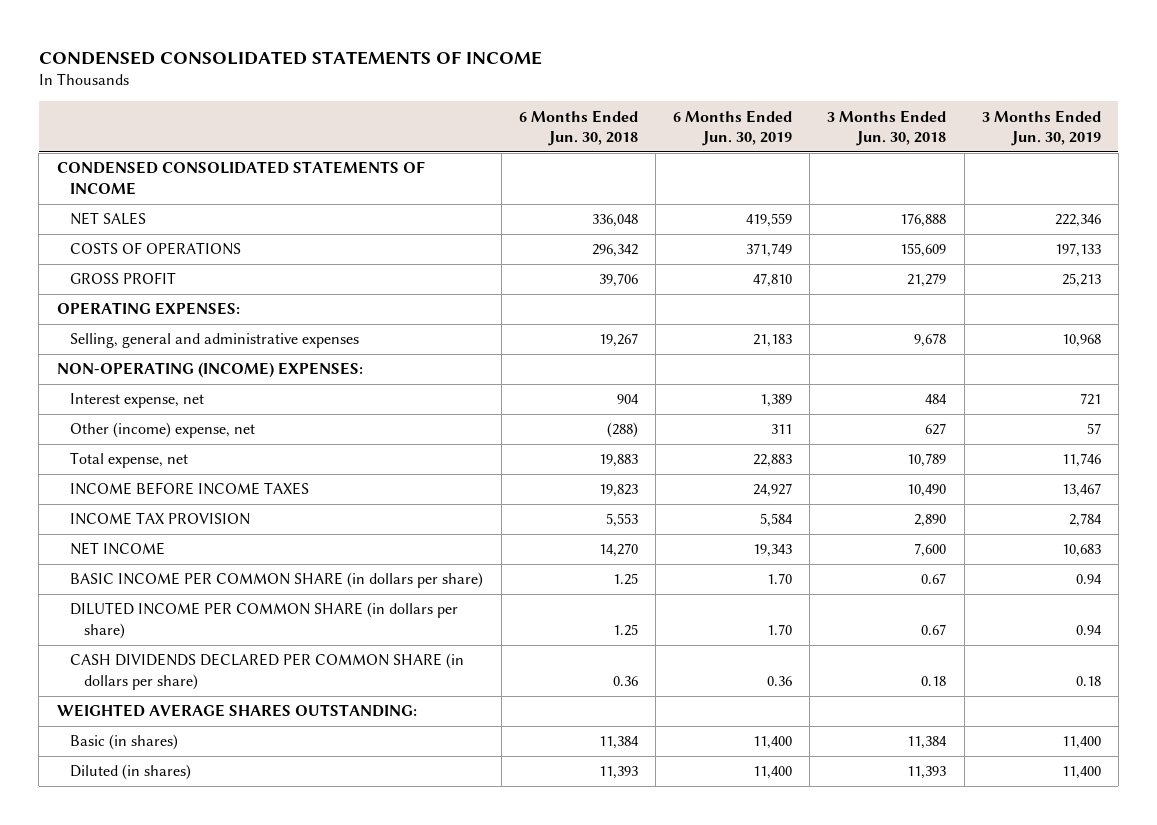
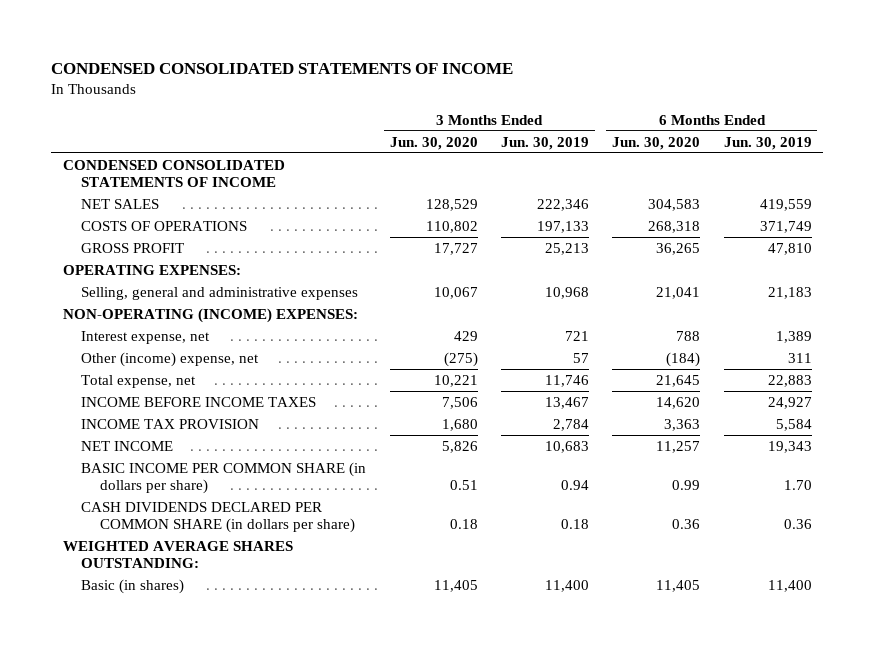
[518,109,638,146] 6 Months Ended Jun. 30, 2018 -> none
[827,109,947,146] 3 Months Ended Jun. 30, 2018 -> none
none -> [389,136,478,150] Jun. 30, 2020
none -> [612,136,701,150] Jun. 30, 2020
[70,602,459,639] DILUTED INCOME PER COMMON SHARE (in dollars per share) -> none
[70,764,192,781] Diluted (in shares) -> none

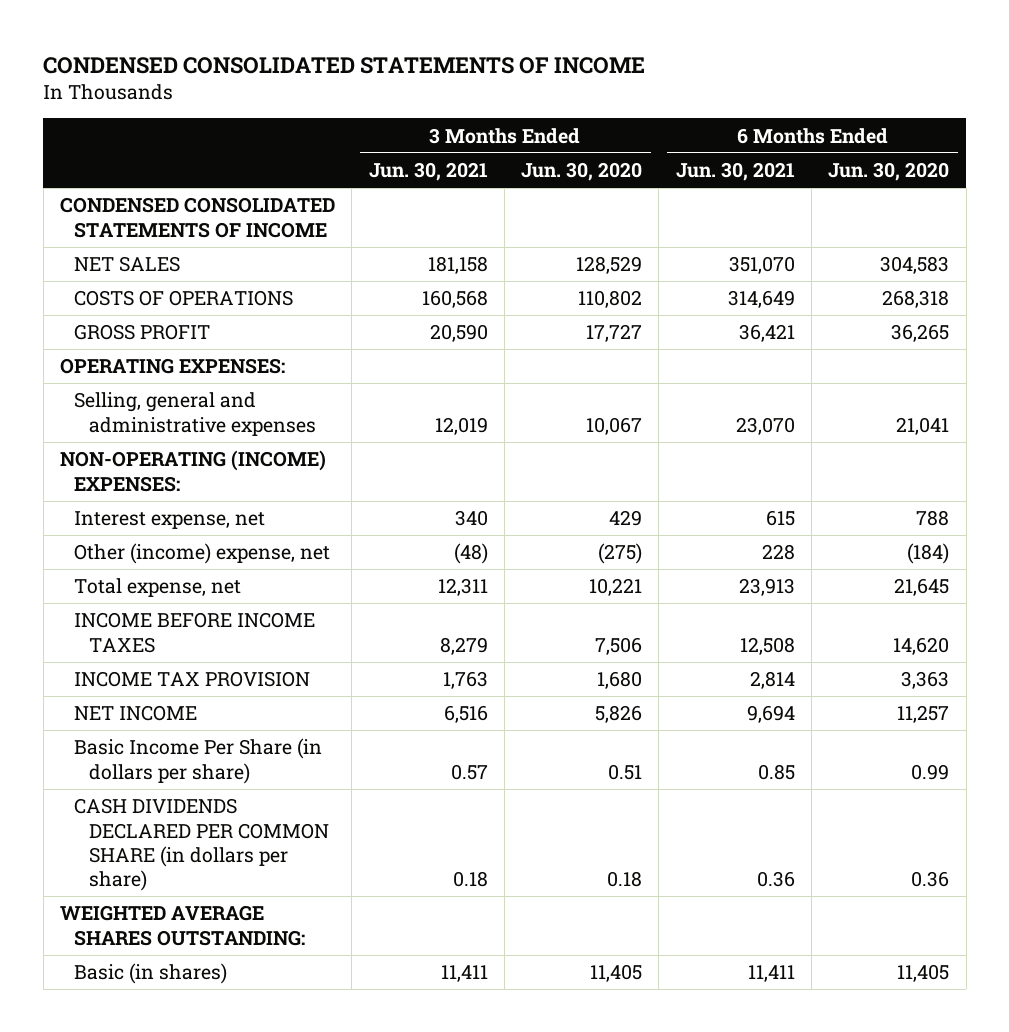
[500,136,589,150] Jun. 30, 2019 -> none
[723,136,812,150] Jun. 30, 2019 -> none
none -> [368,162,488,182] Jun. 30, 2021
none -> [675,162,795,182] Jun. 30, 2021
[81,461,367,495] BASIC INCOME PER COMMON SHARE (in dollars per share) -> [74,738,323,784] Basic Income Per Share (in dollars per share)

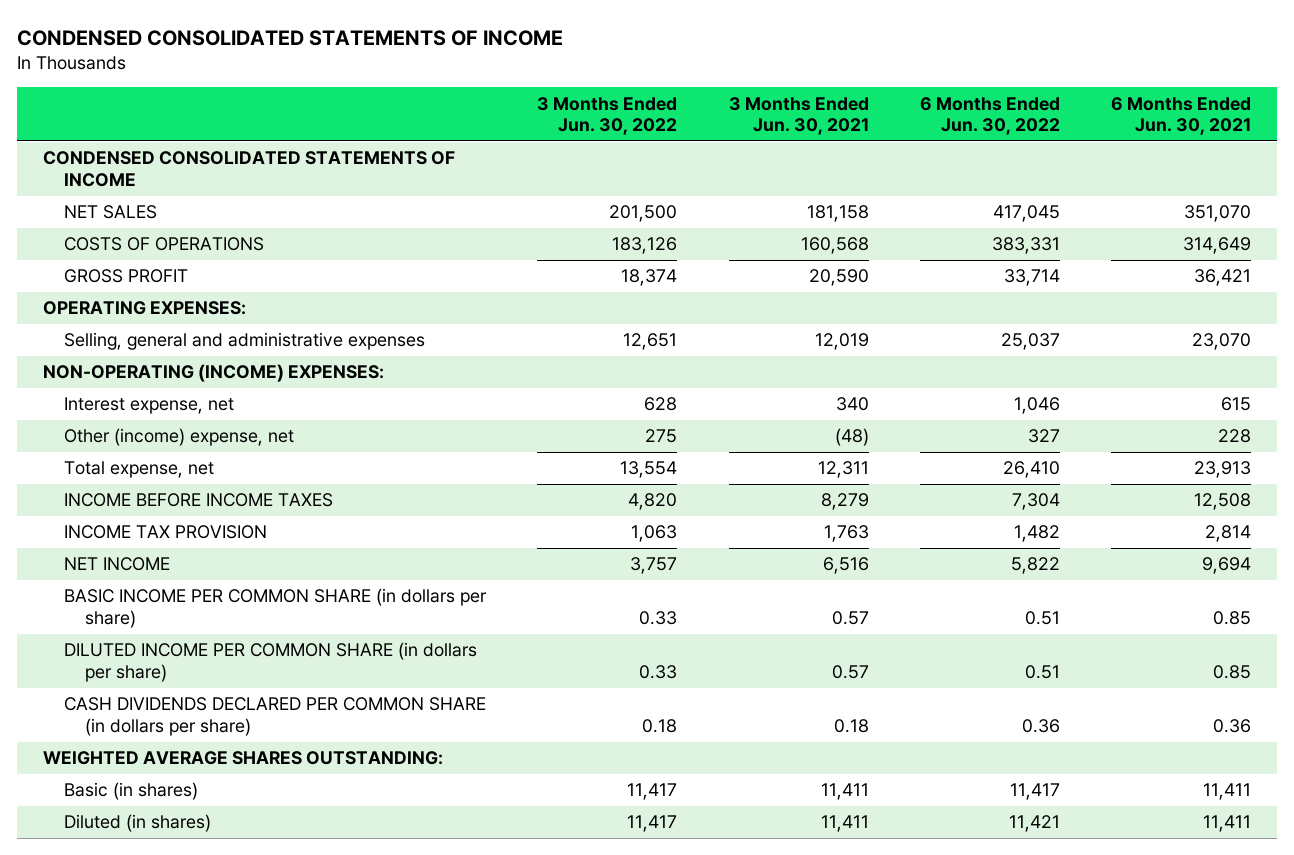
[521,162,643,182] Jun. 30, 2020 -> none
[828,162,950,182] Jun. 30, 2020 -> none
none -> [537,96,678,136] 3 Months Ended Jun. 30, 2022
none -> [919,96,1060,136] 6 Months Ended Jun. 30, 2022
[74,738,323,784] Basic Income Per Share (in dollars per share) -> [63,588,487,628] BASIC INCOME PER COMMON SHARE (in dollars per share)
none -> [63,642,477,682] DILUTED INCOME PER COMMON SHARE (in dollars per share)
none -> [63,814,211,833] Diluted (in shares)

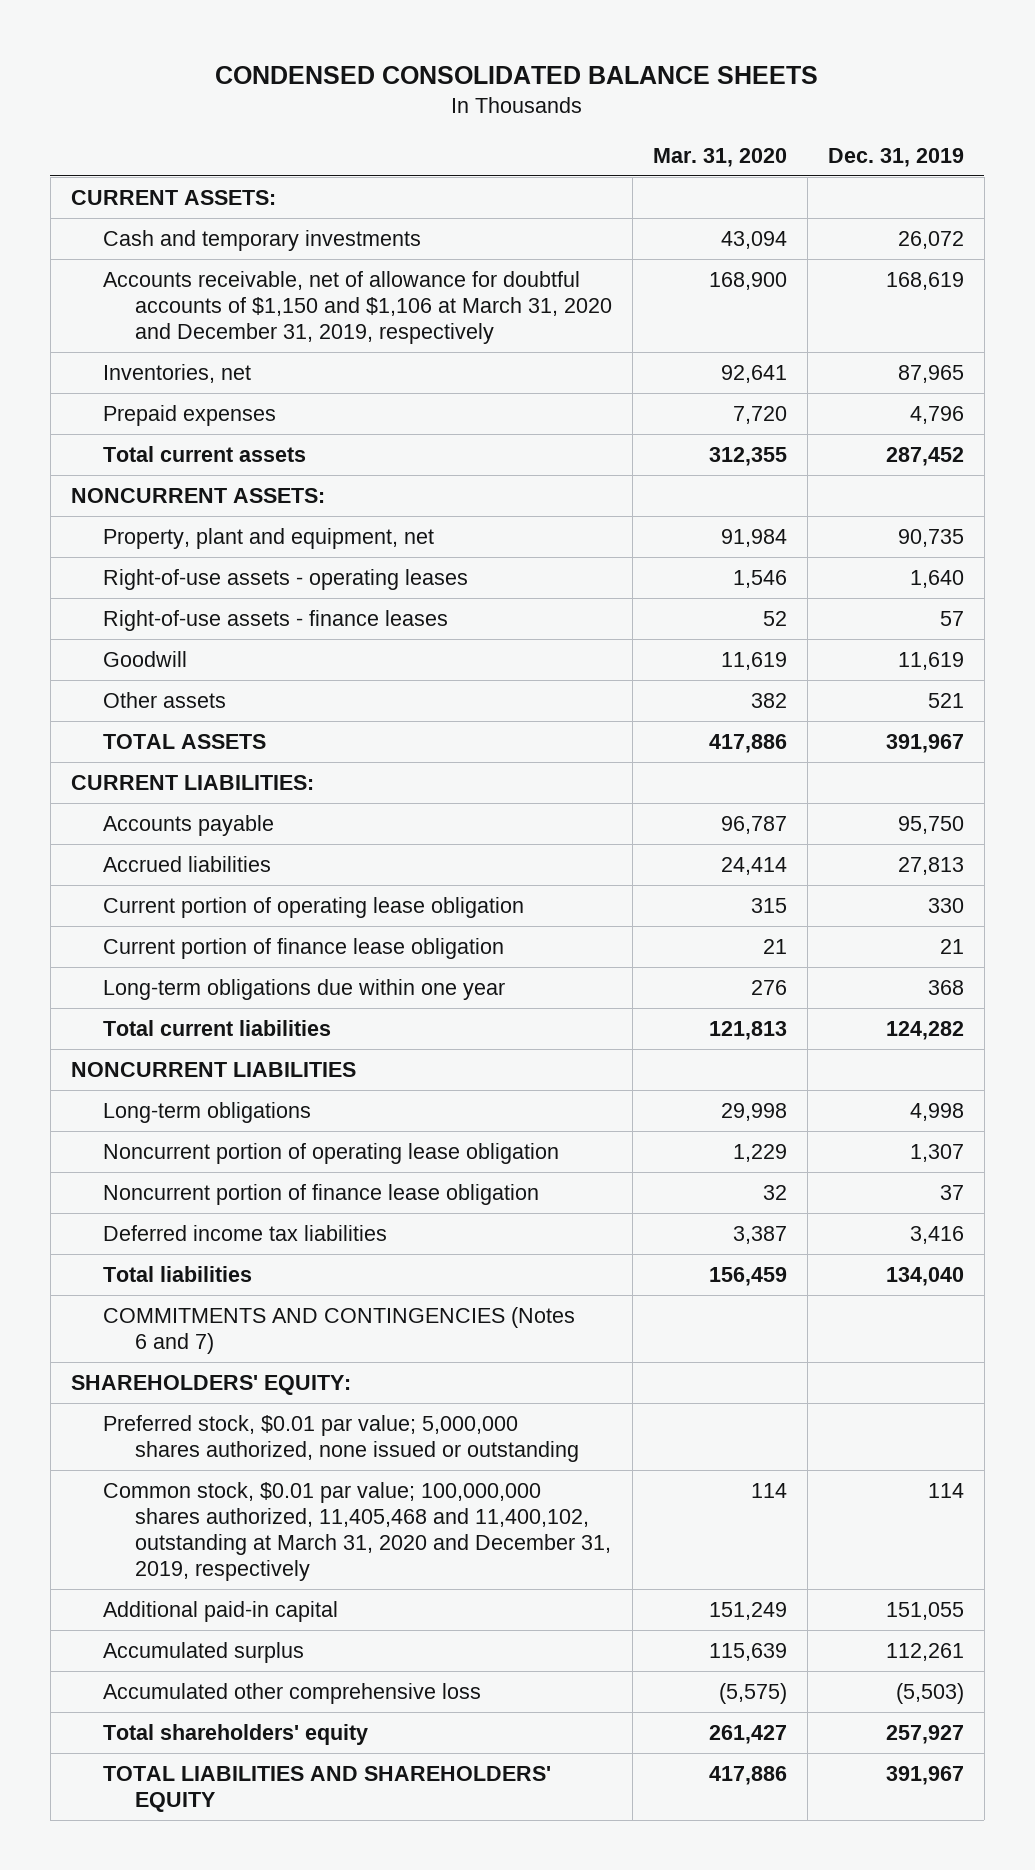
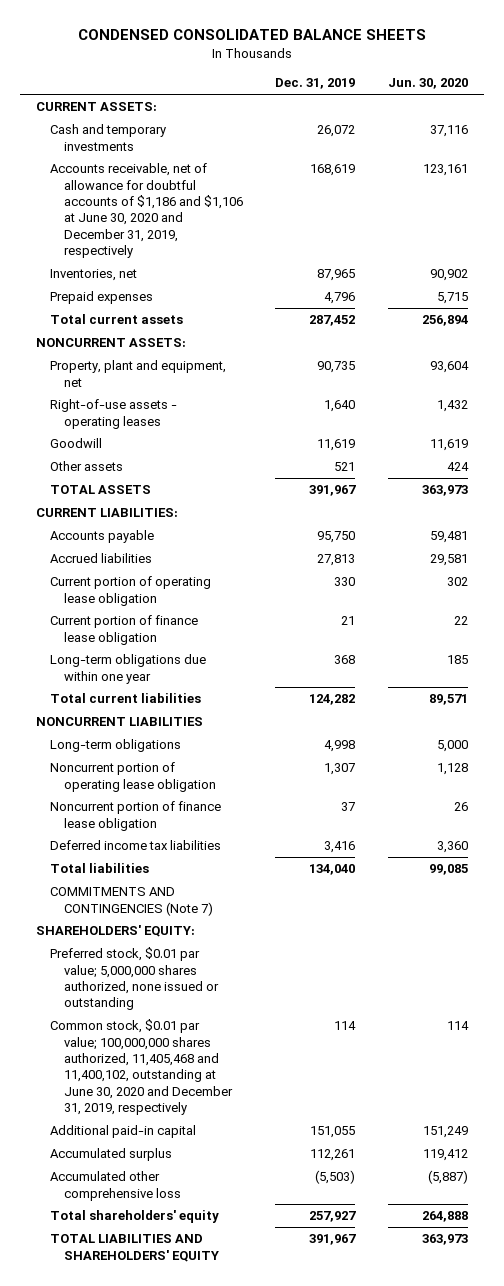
[653,147,788,167] Mar. 31, 2020 -> none
none -> [387,78,468,90] Jun. 30, 2020
[103,271,613,344] Accounts receivable, net of allowance for doubtful accounts of $1,150 and $1,106 at March 31, 2020 and December 31, 2019, respectively -> [49,163,243,259] Accounts receivable, net of allowance for doubtful accounts of $1,186 and $1,106 at June 30, 2020 and December 31, 2019, respectively
[103,610,449,632] Right-of-use assets - finance leases -> none
[103,1307,576,1354] COMMITMENTS AND CONTINGENCIES (Notes 6 and 7) -> [49,887,213,916] COMMITMENTS AND CONTINGENCIES (Note 7)
[103,1482,612,1581] Common stock, $0.01 par value; 100,000,000 shares authorized, 11,405,468 and 11,400,102, outstanding at March 31, 2020 and December 31, 2019, respectively -> [49,1019,233,1116] Common stock, $0.01 par value; 100,000,000 shares authorized, 11,405,468 and 11,400,102, outstanding at June 30, 2020 and December 31, 2019, respectively

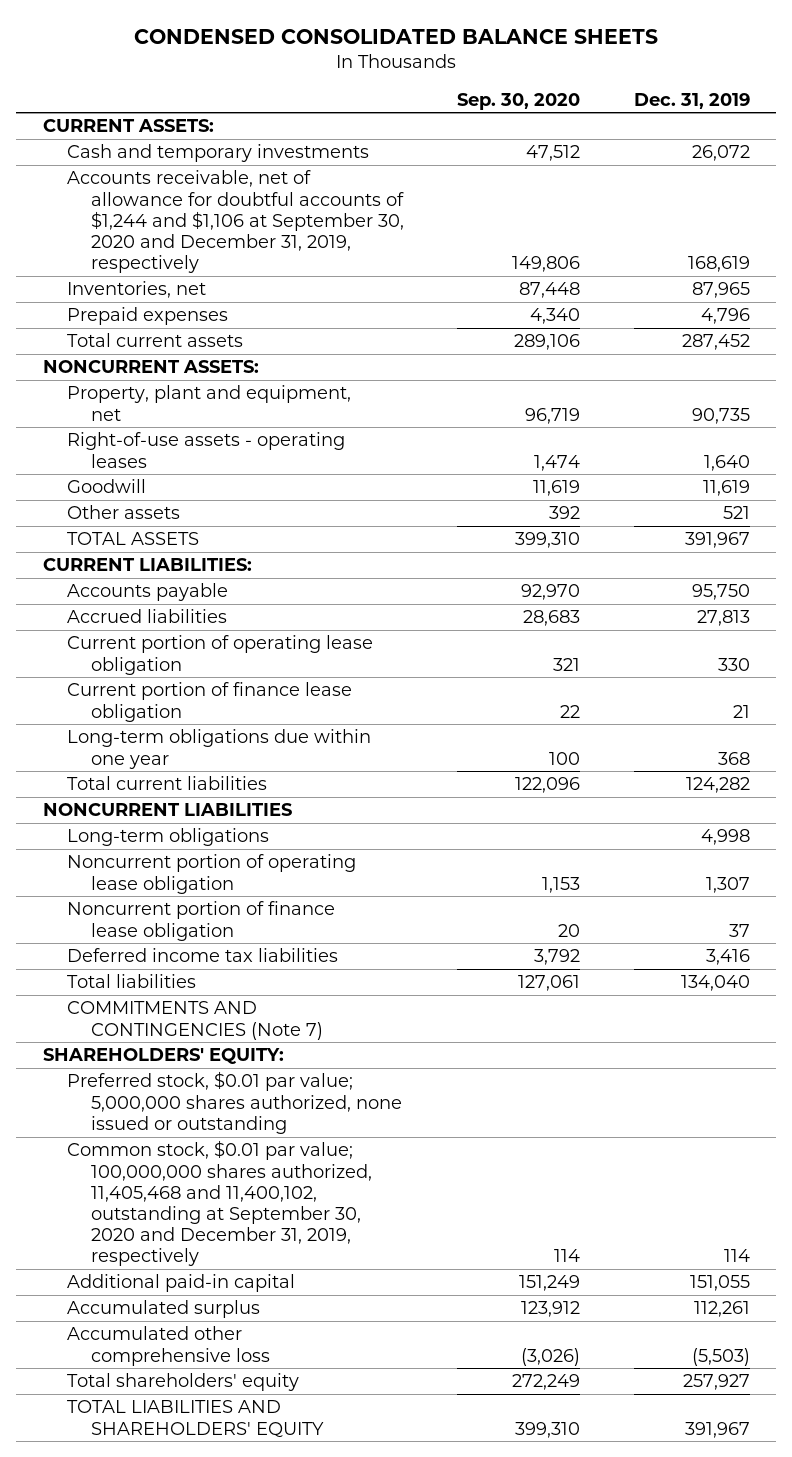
[387,78,468,90] Jun. 30, 2020 -> none
none -> [457,92,581,110] Sep. 30, 2020
[49,163,243,259] Accounts receivable, net of allowance for doubtful accounts of $1,186 and $1,106 at June 30, 2020 and December 31, 2019, respectively -> [66,170,405,273] Accounts receivable, net of allowance for doubtful accounts of $1,244 and $1,106 at September 30, 2020 and December 31, 2019, respectively
[49,1019,233,1116] Common stock, $0.01 par value; 100,000,000 shares authorized, 11,405,468 and 11,400,102, outstanding at June 30, 2020 and December 31, 2019, respectively -> [66,1140,373,1266] Common stock, $0.01 par value; 100,000,000 shares authorized, 11,405,468 and 11,400,102, outstanding at September 30, 2020 and December 31, 2019, respectively

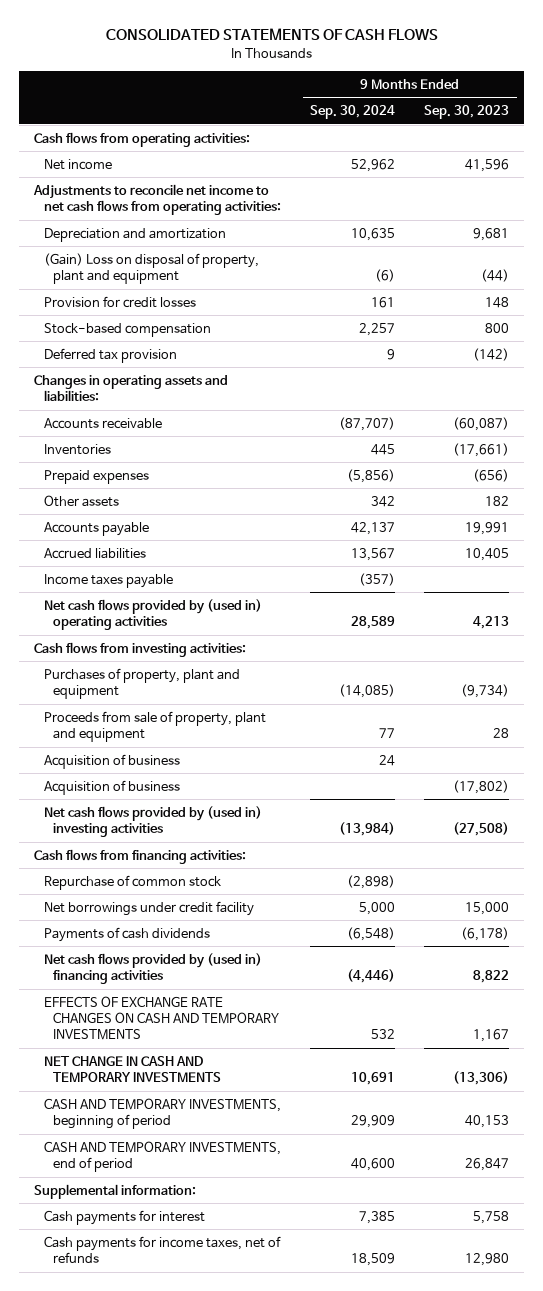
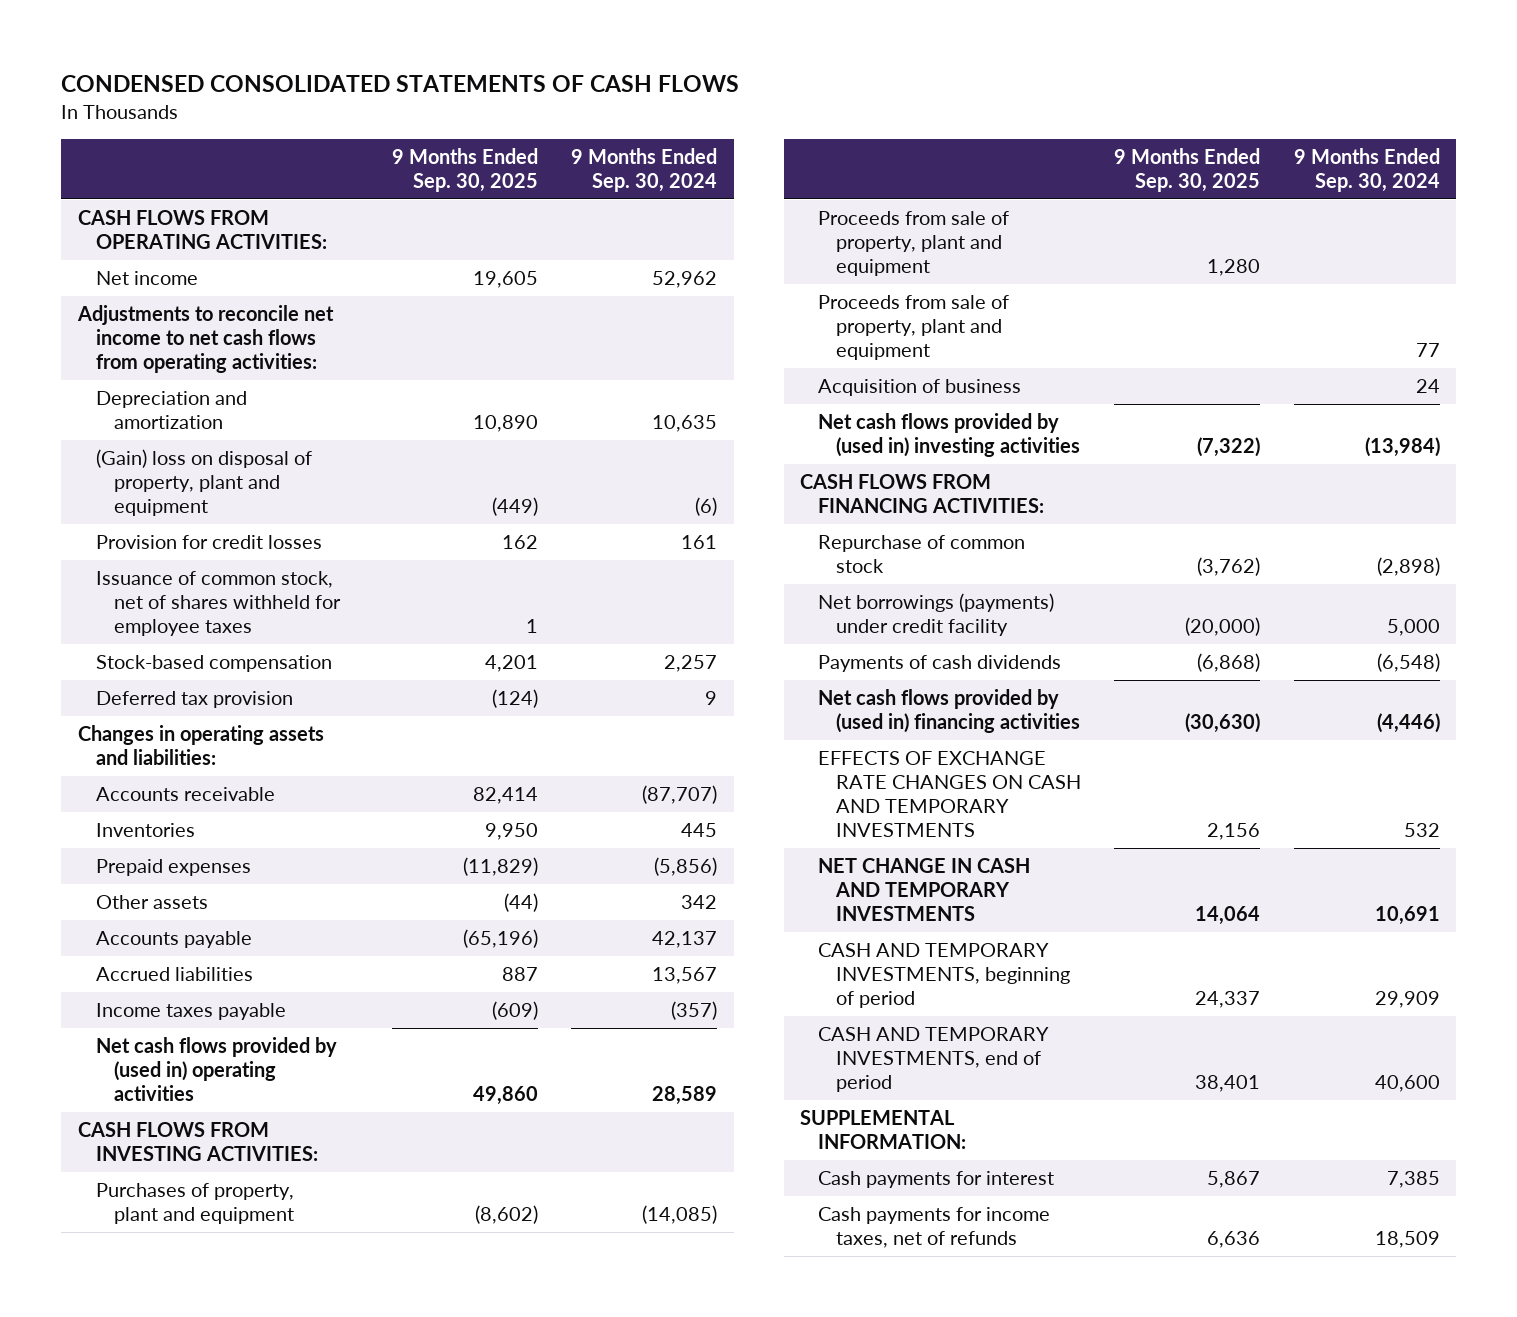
[105,27,438,40] CONSOLIDATED STATEMENTS OF CASH FLOWS -> [61,75,740,93] CONDENSED CONSOLIDATED STATEMENTS OF CASH FLOWS
[424,105,510,120] Sep. 30, 2023 -> none
none -> [391,148,538,192] 9 Months Ended Sep. 30, 2025
[34,131,251,147] Cash flows from operating activities: -> [77,210,327,250] CASH FLOWS FROM OPERATING ACTIVITIES:
[43,252,259,285] (Gain) Loss on disposal of property, plant and equipment -> [95,449,312,516] (Gain) loss on disposal of property, plant and equipment
none -> [95,571,341,636] Issuance of common stock, net of shares withheld for employee taxes
[34,641,247,657] Cash flows from investing activities: -> [77,1122,318,1162] CASH FLOWS FROM INVESTING ACTIVITIES:
none -> [818,211,1010,276] Proceeds from sale of property, plant and equipment
[43,779,180,795] Acquisition of business -> none
[34,848,247,864] Cash flows from financing activities: -> [800,474,1045,514] CASH FLOWS FROM FINANCING ACTIVITIES:
[43,900,254,916] Net borrowings under credit facility -> [818,593,1055,637] Net borrowings (payments) under credit facility
[34,1183,197,1199] Supplemental information: -> [800,1110,967,1150] SUPPLEMENTAL INFORMATION:

